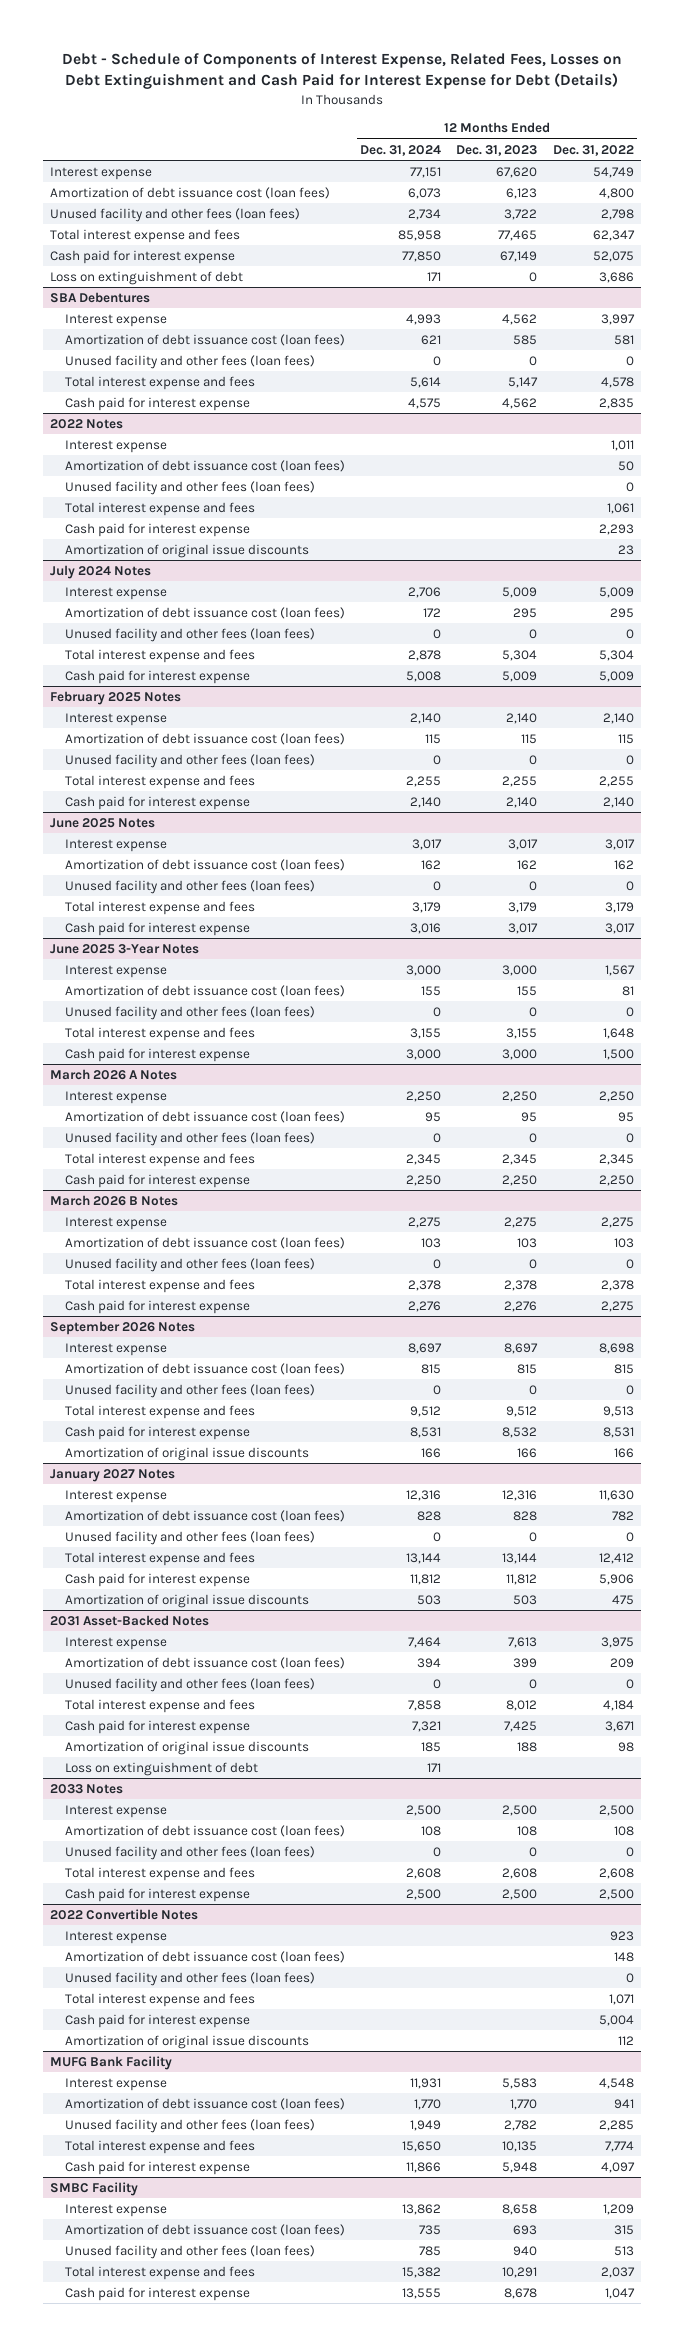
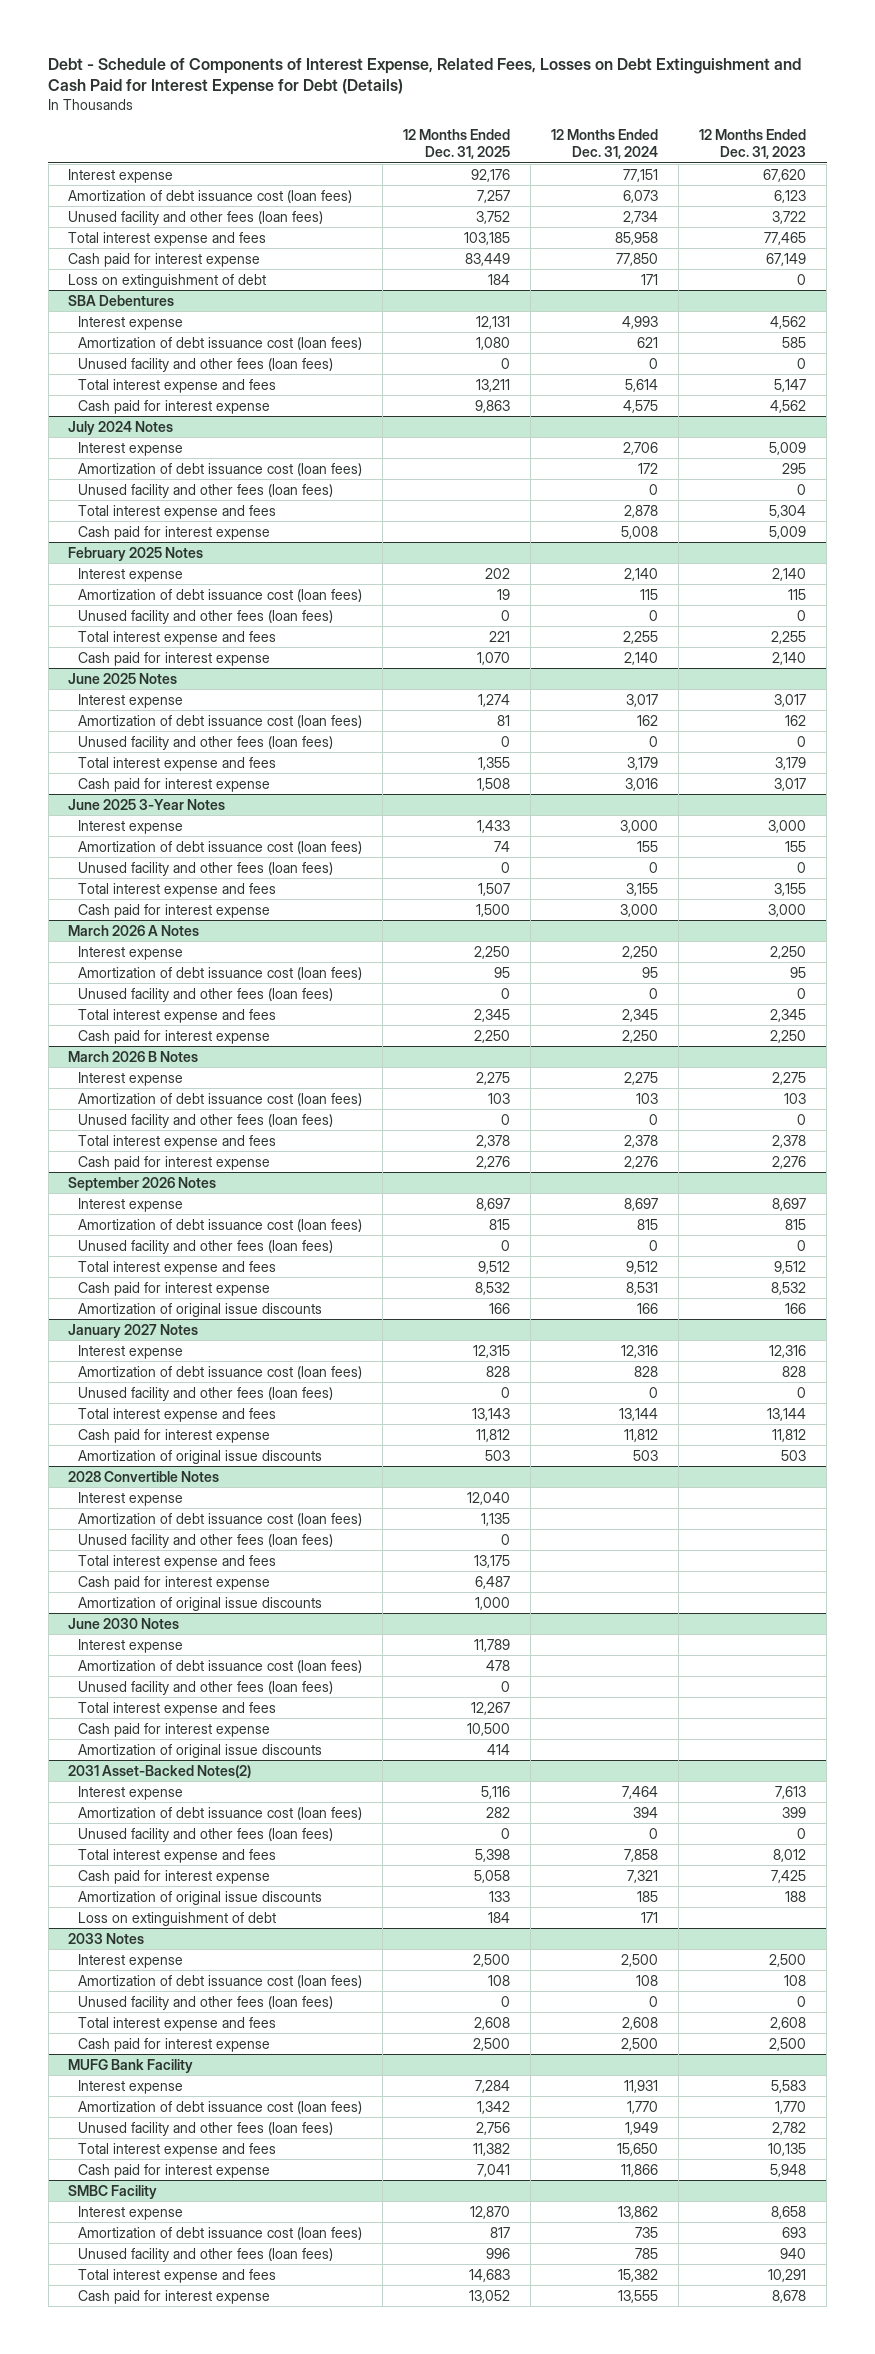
[552,144,634,156] Dec. 31, 2022 -> none
none -> [403,129,511,159] 12 Months Ended Dec. 31, 2025
[50,419,124,430] 2022 Notes -> none
[65,440,168,454] Interest expense -> none
[65,460,346,473] Amortization of debt issuance cost (loan fees) -> none
[65,481,316,496] Unused facility and other fees (loan fees) -> none
[65,502,256,517] Total interest expense and fees -> none
[65,523,251,538] Cash paid for interest expense -> none
[65,544,310,559] Amortization of original issue discounts -> none
none -> [68,1470,220,1482] 2028 Convertible Notes
none -> [78,1491,184,1506] Interest expense
none -> [78,1512,363,1526] Amortization of debt issuance cost (loan fees)
none -> [78,1533,334,1548] Unused facility and other fees (loan fees)
none -> [78,1554,277,1569] Total interest expense and fees
none -> [78,1575,271,1590] Cash paid for interest expense
none -> [78,1596,323,1611] Amortization of original issue discounts
none -> [68,1617,180,1629] June 2030 Notes
none -> [78,1638,184,1653] Interest expense
none -> [78,1659,363,1673] Amortization of debt issuance cost (loan fees)
none -> [78,1680,334,1695] Unused facility and other fees (loan fees)
none -> [78,1701,277,1716] Total interest expense and fees
none -> [78,1722,271,1737] Cash paid for interest expense
none -> [78,1743,323,1758] Amortization of original issue discounts
[50,1615,210,1627] 2031 Asset-Backed Notes -> [68,1764,252,1778] 2031 Asset-Backed Notes(2)
[50,1909,199,1921] 2022 Convertible Notes -> none
[65,1931,168,1945] Interest expense -> none
[65,1951,346,1964] Amortization of debt issuance cost (loan fees) -> none
[65,1972,316,1987] Unused facility and other fees (loan fees) -> none
[65,1993,256,2008] Total interest expense and fees -> none
[65,2014,251,2029] Cash paid for interest expense -> none
[65,2035,310,2050] Amortization of original issue discounts -> none

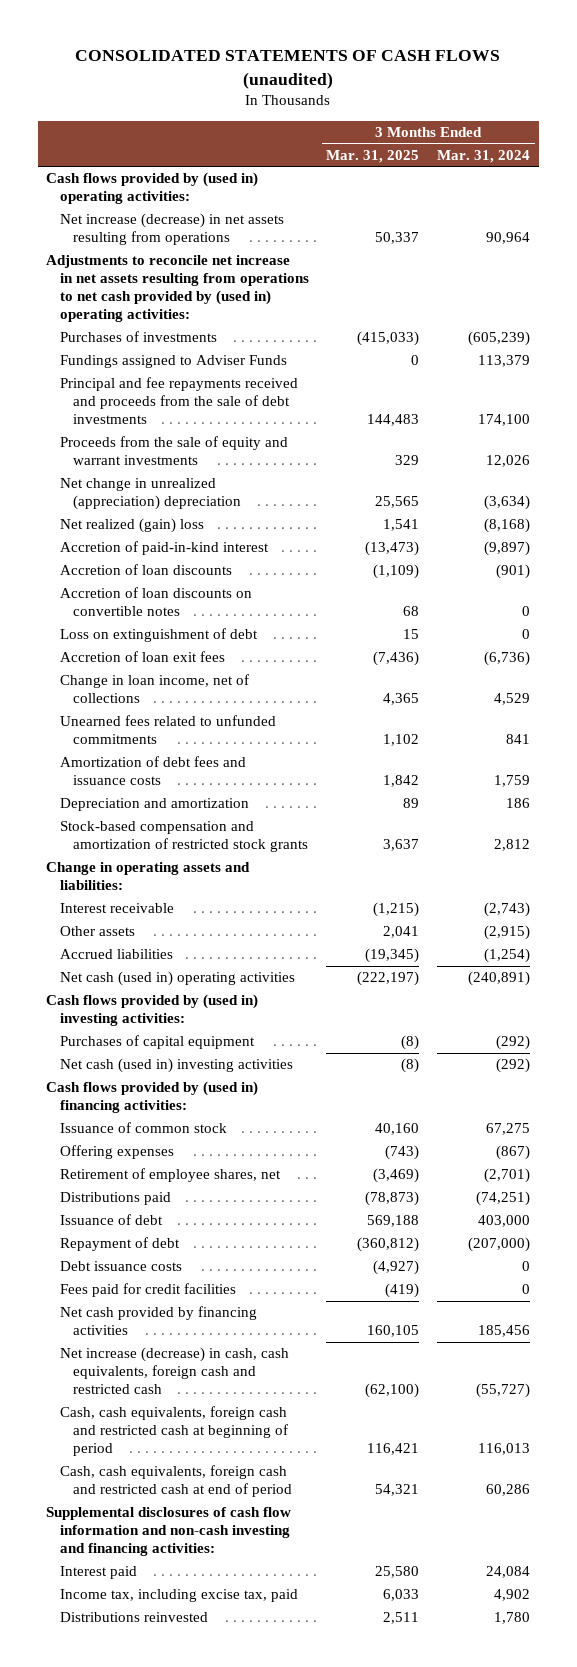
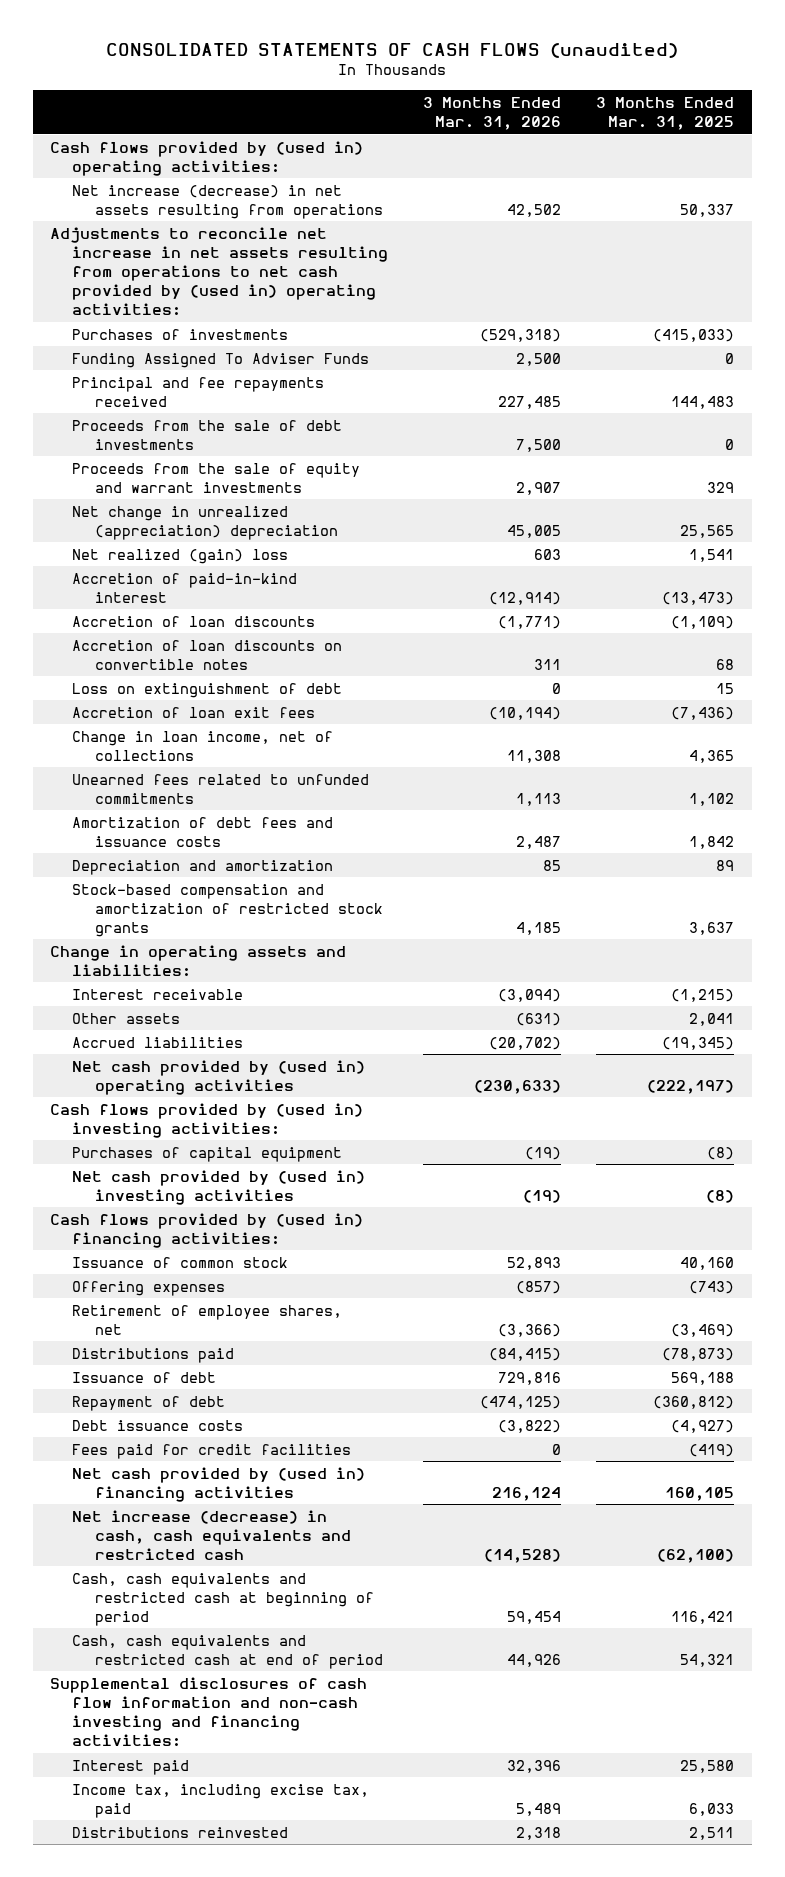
[437,149,531,163] Mar. 31, 2024 -> none
none -> [423,96,562,130] 3 Months Ended Mar. 31, 2026
[59,355,287,369] Fundings assigned to Adviser Funds -> [72,352,370,368] Funding Assigned To Adviser Funds
[59,377,298,425] Principal and fee repayments received and proceeds from the sale of debt investments -> [72,376,325,407] Principal and fee repayments received
none -> [72,419,343,450] Proceeds from the sale of debt investments
[59,971,295,987] Net cash (used in) operating activities -> [72,1059,366,1095] Net cash provided by (used in) operating activities
[59,1058,293,1074] Net cash (used in) investing activities -> [72,1169,366,1205] Net cash provided by (used in) investing activities
[59,1306,257,1336] Net cash provided by financing activities -> [72,1466,366,1502] Net cash provided by (used in) financing activities
[59,1347,289,1395] Net increase (decrease) in cash, cash equivalents, foreign cash and restricted cash -> [72,1509,351,1560] Net increase (decrease) in cash, cash equivalents and restricted cash
[59,1406,288,1457] Cash, cash equivalents, foreign cash and restricted cash at beginning of period -> [72,1572,374,1626] Cash, cash equivalents and restricted cash at beginning of period
[59,1465,292,1498] Cash, cash equivalents, foreign cash and restricted cash at end of period -> [72,1634,383,1669] Cash, cash equivalents and restricted cash at end of period

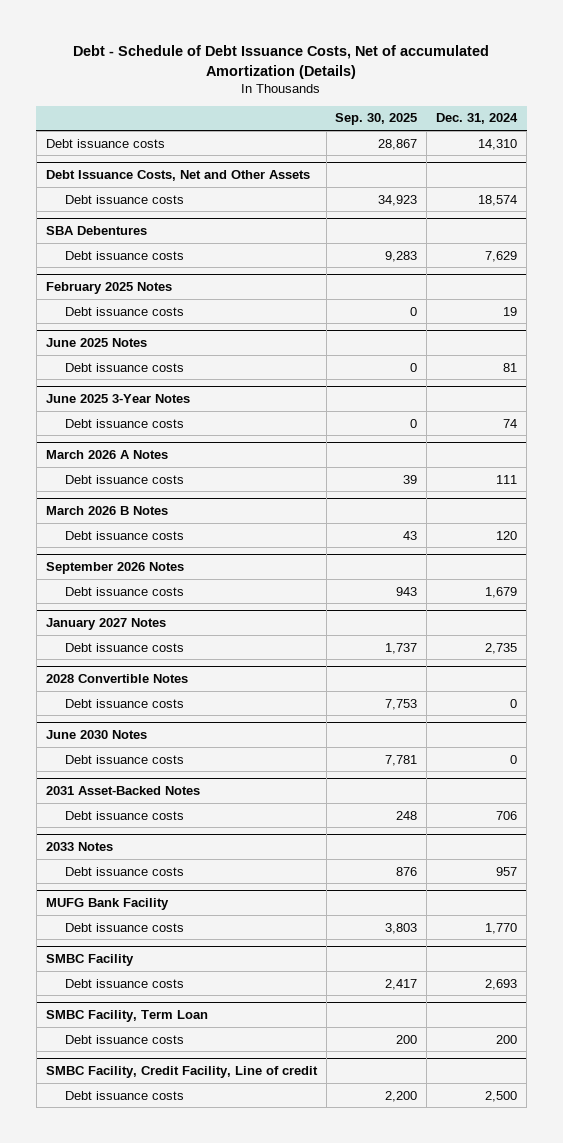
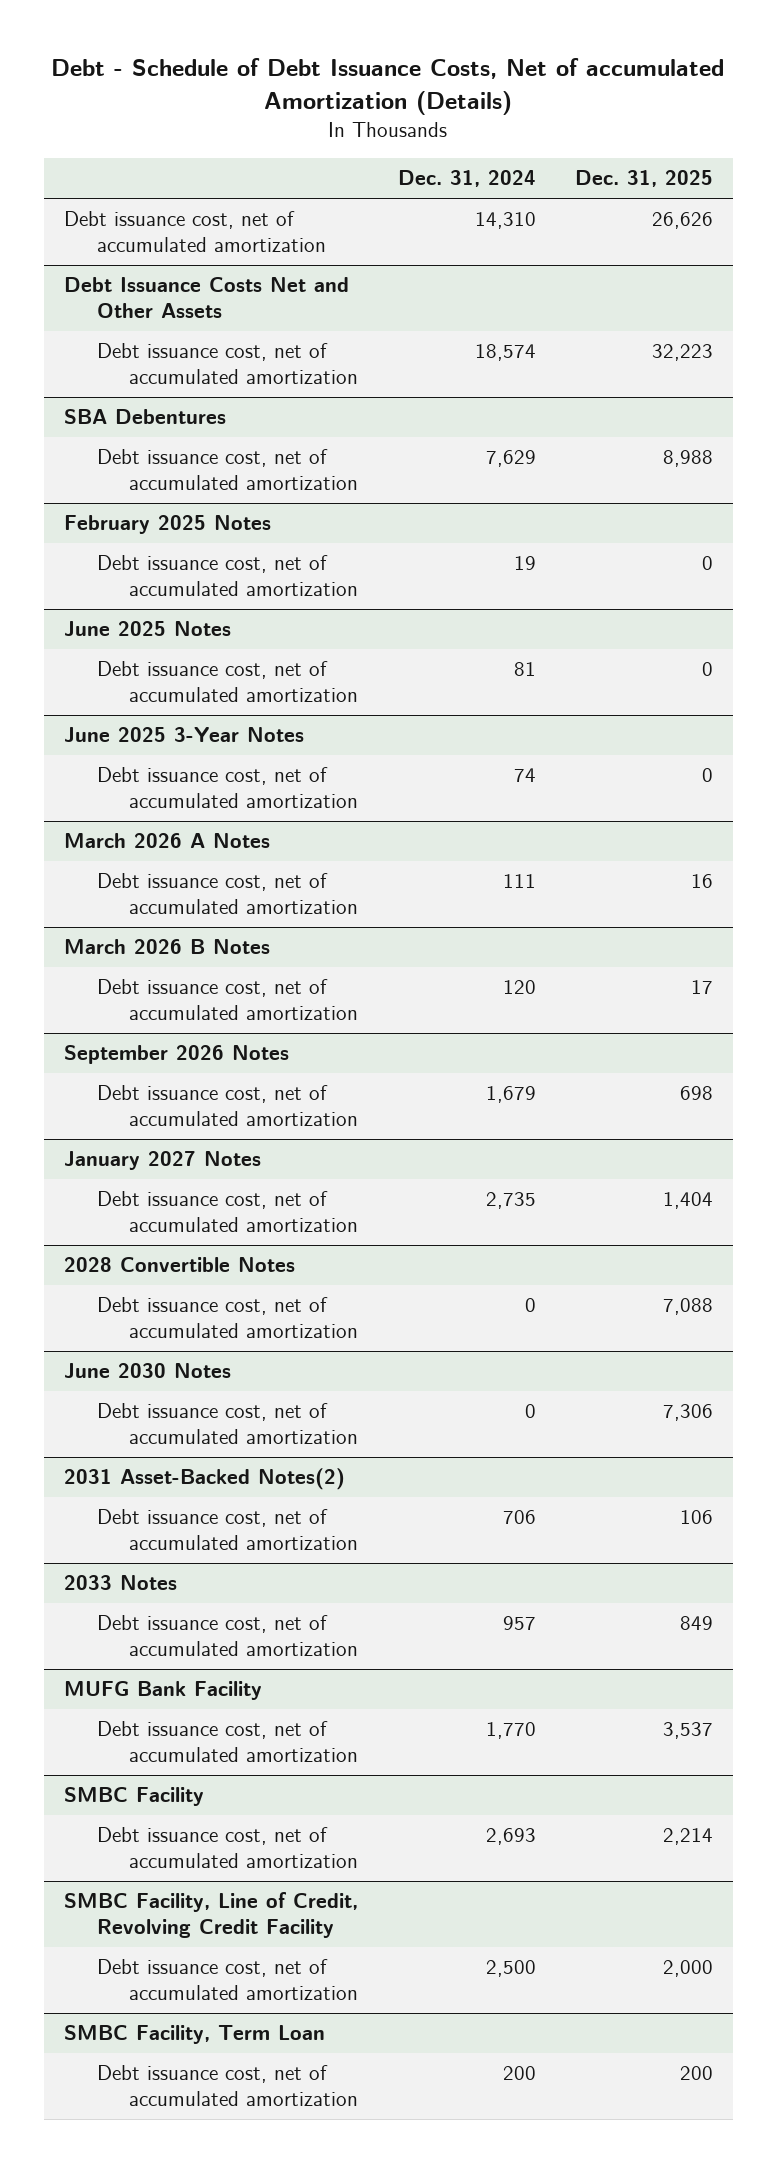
[335,113,418,126] Sep. 30, 2025 -> none
none -> [575,170,714,188] Dec. 31, 2025
[45,138,165,148] Debt issuance costs -> [63,211,326,252] Debt issuance cost, net of accumulated amortization
[45,170,310,182] Debt Issuance Costs, Net and Other Assets -> [63,277,349,318] Debt Issuance Costs Net and Other Assets
[64,194,184,204] Debt issuance costs -> [96,343,359,384] Debt issuance cost, net of accumulated amortization
[64,250,184,260] Debt issuance costs -> [96,449,359,490] Debt issuance cost, net of accumulated amortization
[64,306,184,316] Debt issuance costs -> [96,555,359,596] Debt issuance cost, net of accumulated amortization
[64,362,184,372] Debt issuance costs -> [96,661,359,702] Debt issuance cost, net of accumulated amortization
[64,418,184,428] Debt issuance costs -> [96,767,359,808] Debt issuance cost, net of accumulated amortization
[64,474,184,484] Debt issuance costs -> [96,873,359,914] Debt issuance cost, net of accumulated amortization
[64,530,184,540] Debt issuance costs -> [96,979,359,1020] Debt issuance cost, net of accumulated amortization
[64,586,184,596] Debt issuance costs -> [96,1085,359,1126] Debt issuance cost, net of accumulated amortization
[64,642,184,652] Debt issuance costs -> [96,1191,359,1232] Debt issuance cost, net of accumulated amortization
[64,698,184,708] Debt issuance costs -> [96,1297,359,1338] Debt issuance cost, net of accumulated amortization
[64,754,184,764] Debt issuance costs -> [96,1403,359,1444] Debt issuance cost, net of accumulated amortization
[45,786,200,796] 2031 Asset-Backed Notes -> [63,1468,345,1491] 2031 Asset-Backed Notes(2)
[64,810,184,820] Debt issuance costs -> [96,1509,359,1550] Debt issuance cost, net of accumulated amortization
[64,866,184,876] Debt issuance costs -> [96,1615,359,1656] Debt issuance cost, net of accumulated amortization
[64,922,184,932] Debt issuance costs -> [96,1721,359,1762] Debt issuance cost, net of accumulated amortization
[64,978,184,988] Debt issuance costs -> [96,1827,359,1868] Debt issuance cost, net of accumulated amortization
none -> [63,1892,358,1938] SMBC Facility, Line of Credit, Revolving Credit Facility
none -> [96,1959,359,2000] Debt issuance cost, net of accumulated amortization
[45,1066,318,1079] SMBC Facility, Credit Facility, Line of credit -> none
[64,1090,184,1100] Debt issuance costs -> none
[64,1034,184,1044] Debt issuance costs -> [96,2065,359,2106] Debt issuance cost, net of accumulated amortization

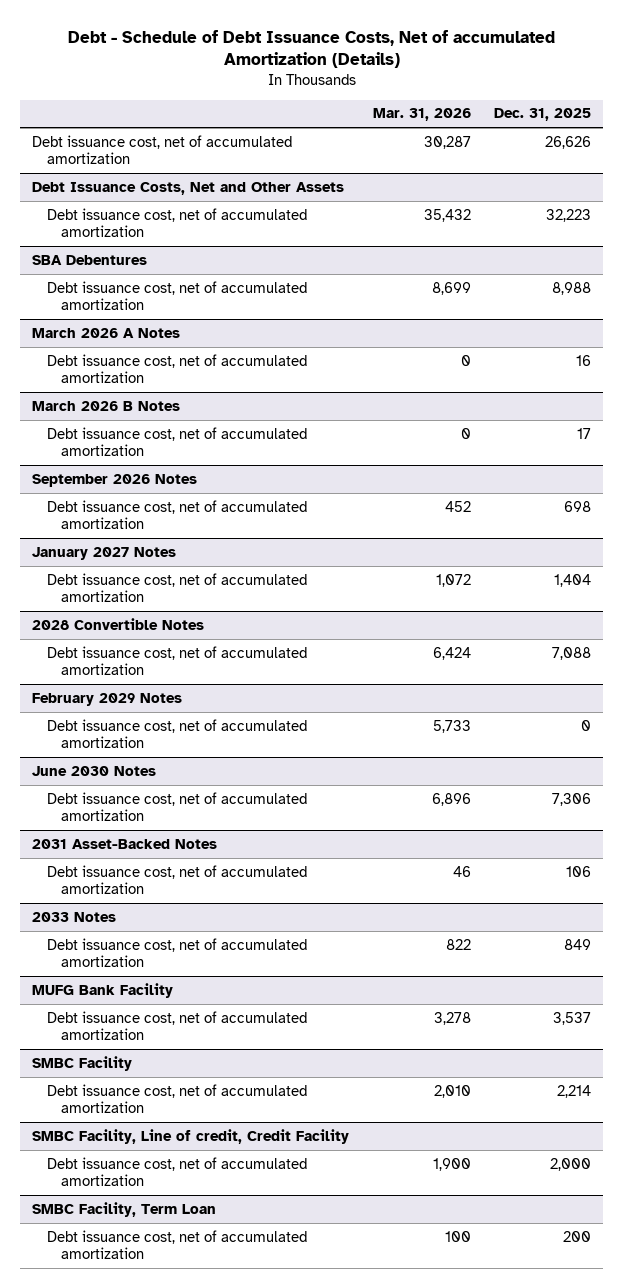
[397,170,536,188] Dec. 31, 2024 -> none
none -> [372,108,471,122] Mar. 31, 2026
[63,277,349,318] Debt Issuance Costs Net and Other Assets -> [32,181,345,195] Debt Issuance Costs, Net and Other Assets
[63,515,271,535] February 2025 Notes -> none
[96,555,359,596] Debt issuance cost, net of accumulated amortization -> none
[63,621,231,637] June 2025 Notes -> none
[96,661,359,702] Debt issuance cost, net of accumulated amortization -> none
[63,727,304,743] June 2025 3-Year Notes -> none
[96,767,359,808] Debt issuance cost, net of accumulated amortization -> none
none -> [32,692,183,706] February 2029 Notes
none -> [46,718,307,748] Debt issuance cost, net of accumulated amortization
[63,1468,345,1491] 2031 Asset-Backed Notes(2) -> [32,838,218,849] 2031 Asset-Backed Notes
[63,1892,358,1938] SMBC Facility, Line of Credit, Revolving Credit Facility -> [32,1128,350,1144] SMBC Facility, Line of credit, Credit Facility

